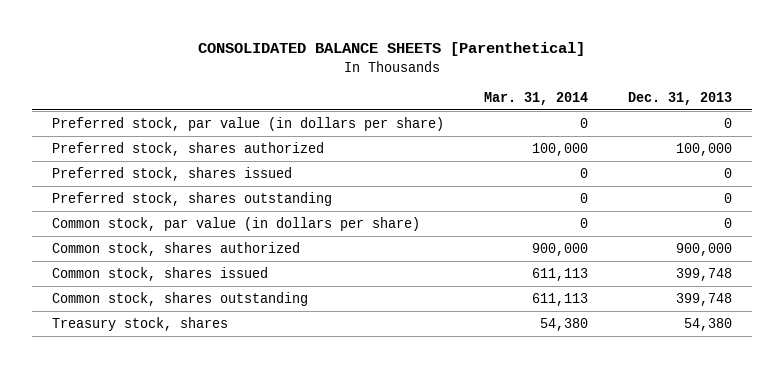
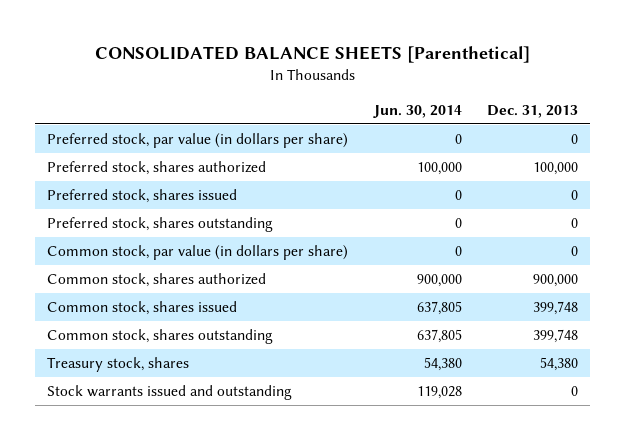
[483,91,588,105] Mar. 31, 2014 -> none
none -> [372,104,462,118] Jun. 30, 2014
none -> [47,385,293,401] Stock warrants issued and outstanding

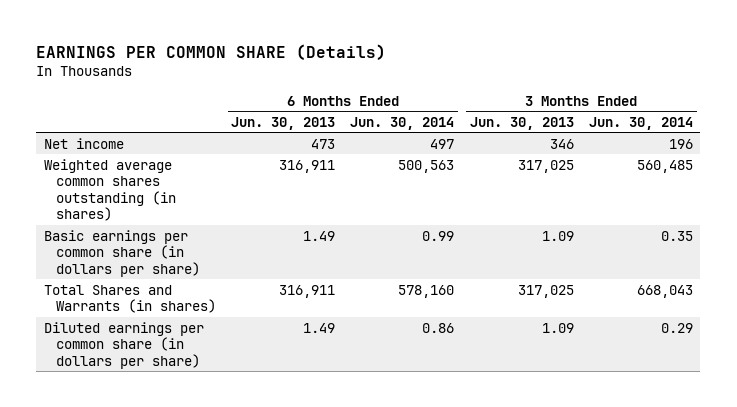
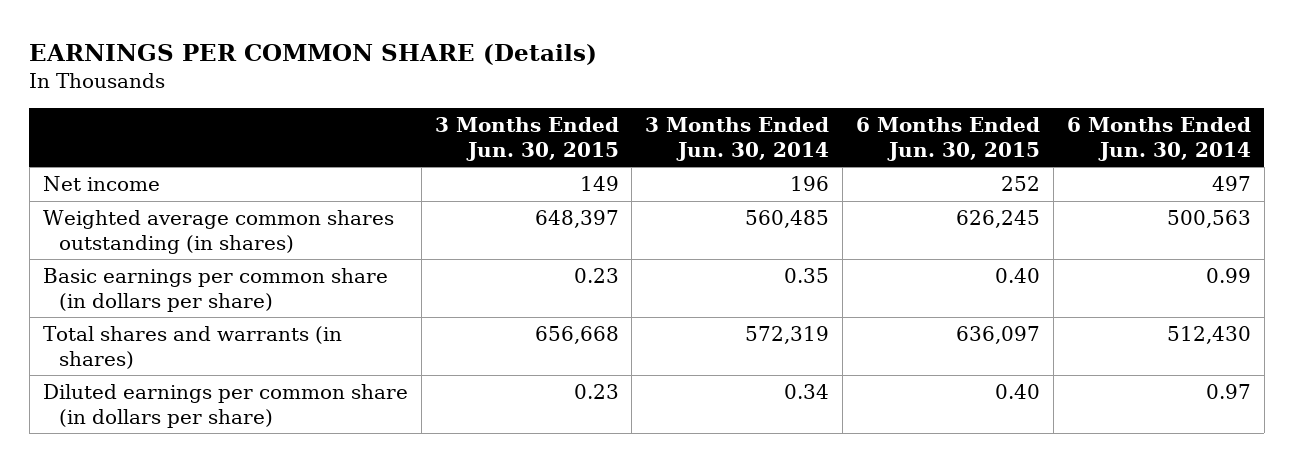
[231,116,336,130] Jun. 30, 2013 -> none
[469,116,574,130] Jun. 30, 2013 -> none
none -> [434,116,619,161] 3 Months Ended Jun. 30, 2015
none -> [856,116,1041,161] 6 Months Ended Jun. 30, 2015
[43,284,217,314] Total Shares and Warrants (in shares) -> [42,326,342,369] Total shares and warrants (in shares)
[398,284,455,298] 578,160 -> [1166,326,1251,345] 512,430
[636,284,693,298] 668,043 -> [745,326,830,345] 572,319
[422,322,455,333] 0.86 -> [1205,384,1251,400] 0.97
[660,322,693,333] 0.29 -> [784,384,830,400] 0.34

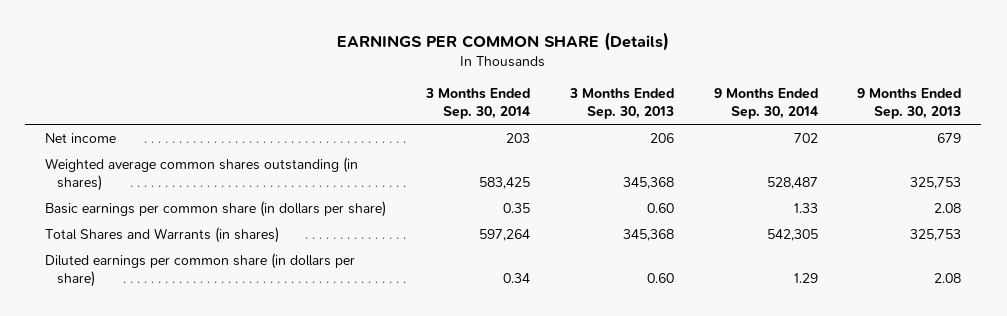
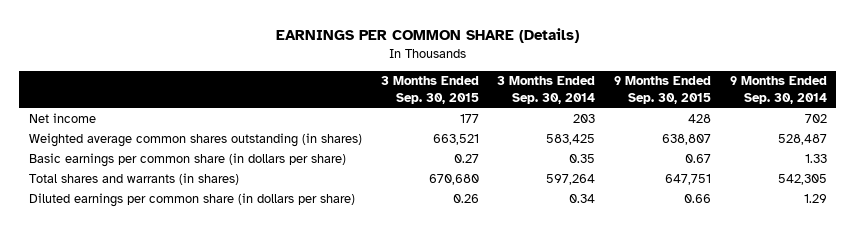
[568,88,674,120] 3 Months Ended Sep. 30, 2013 -> none
[857,88,962,120] 9 Months Ended Sep. 30, 2013 -> none
none -> [380,76,479,104] 3 Months Ended Sep. 30, 2015
none -> [614,76,712,104] 9 Months Ended Sep. 30, 2015
[45,226,280,243] Total Shares and Warrants (in shares) -> [28,172,239,185] Total shares and warrants (in shares)

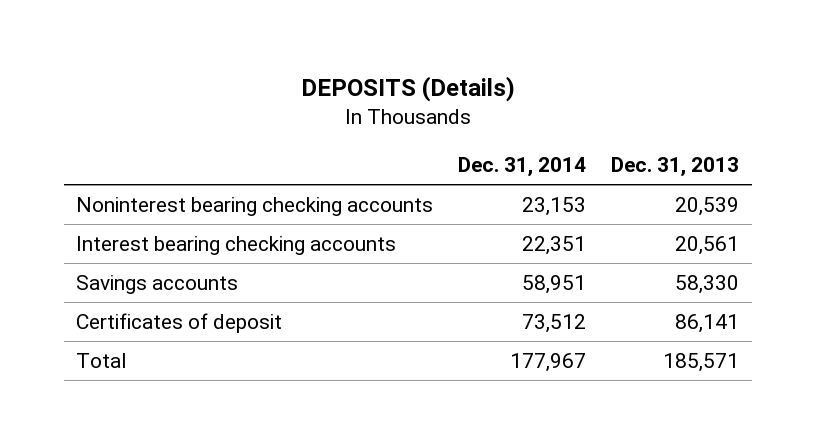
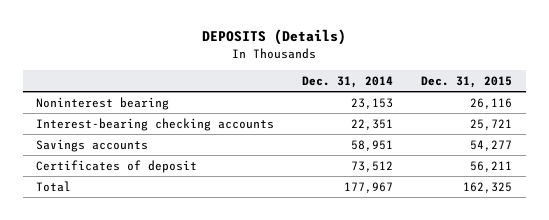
[611,157,740,178] Dec. 31, 2013 -> none
none -> [421,75,513,88] Dec. 31, 2015
[76,197,434,217] Noninterest bearing checking accounts -> [36,96,170,110] Noninterest bearing
[76,236,397,256] Interest bearing checking accounts -> [36,117,275,131] Interest-bearing checking accounts

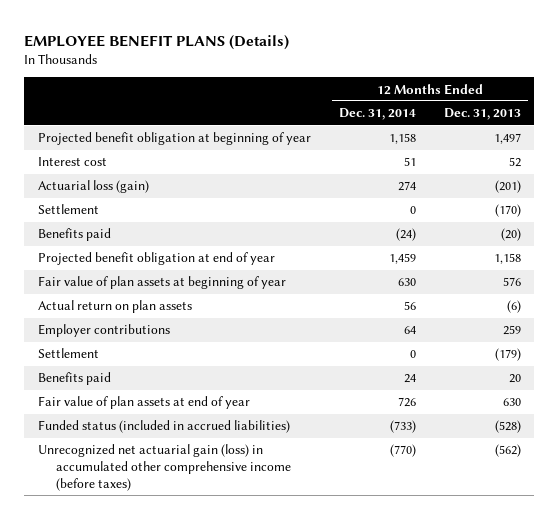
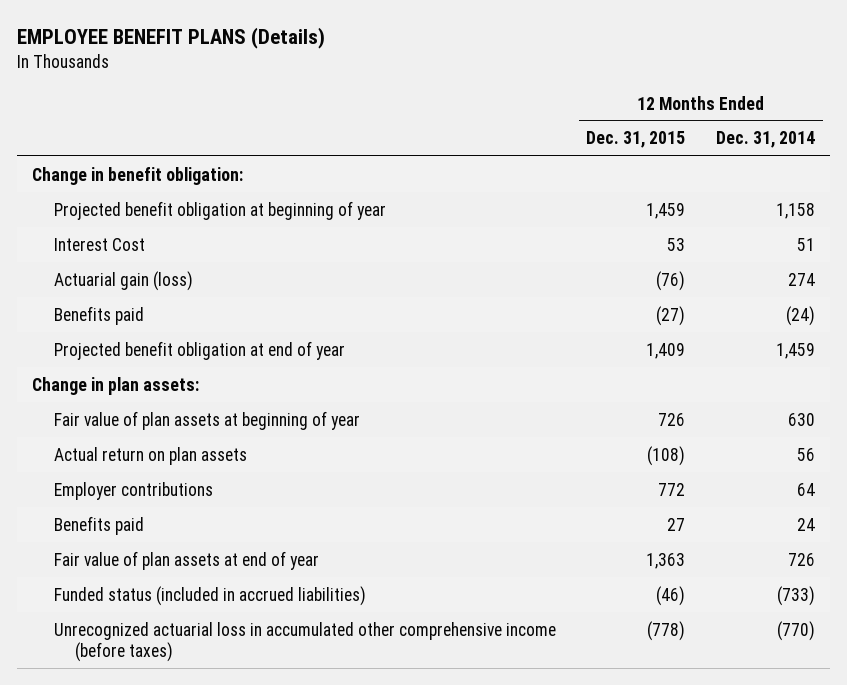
[443,108,521,121] Dec. 31, 2013 -> none
none -> [586,131,686,149] Dec. 31, 2015
none -> [31,166,243,185] Change in benefit obligation:
[38,204,100,215] Settlement -> none
[38,157,108,167] Interest cost -> [53,237,145,251] Interest Cost
[38,180,150,194] Actuarial loss (gain) -> [53,270,193,291] Actuarial gain (loss)
none -> [31,376,199,395] Change in plan assets:
[38,348,100,359] Settlement -> none
[38,444,291,491] Unrecognized net actuarial gain (loss) in accumulated other comprehensive income (before taxes) -> [53,621,556,662] Unrecognized actuarial loss in accumulated other comprehensive income (before taxes)

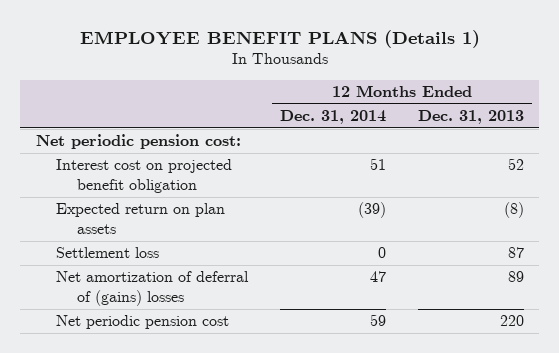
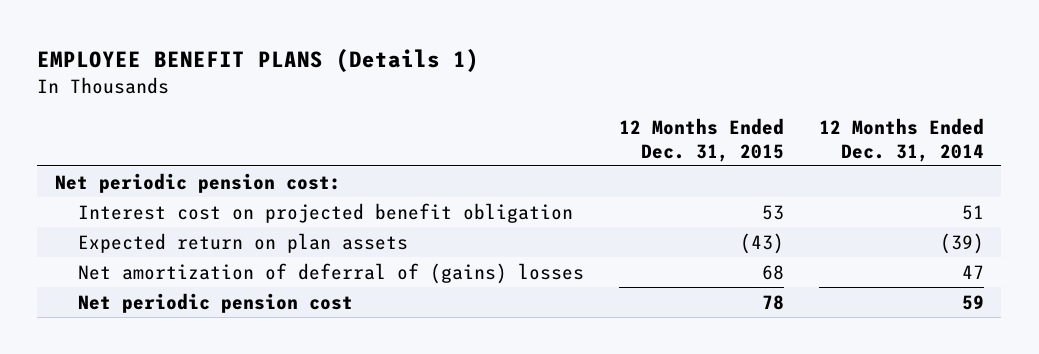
[417,110,524,125] Dec. 31, 2013 -> none
none -> [619,117,785,162] 12 Months Ended Dec. 31, 2015
[56,247,160,259] Settlement loss -> none

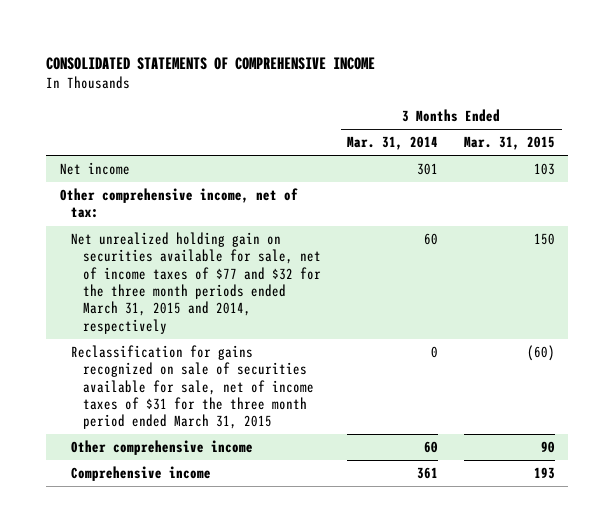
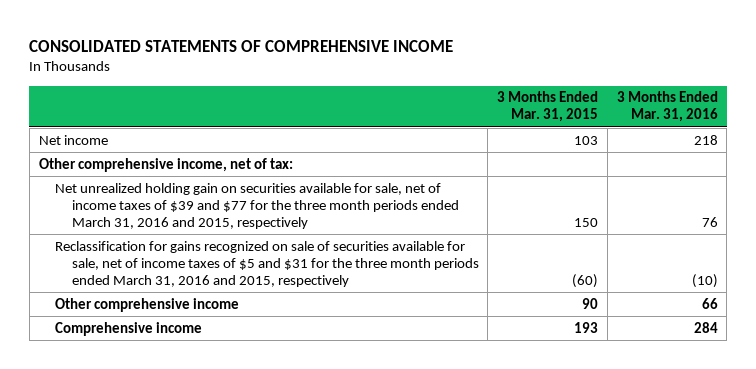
[347,136,439,151] Mar. 31, 2014 -> none
none -> [616,91,718,123] 3 Months Ended Mar. 31, 2016
[71,232,321,334] Net unrealized holding gain on securities available for sale, net of income taxes of $77 and $32 for the three month periods ended March 31, 2015 and 2014, respectively -> [55,182,459,229] Net unrealized holding gain on securities available for sale, net of income taxes of $39 and $77 for the three month periods ended March 31, 2016 and 2015, respectively
[71,345,314,430] Reclassification for gains recognized on sale of securities available for sale, net of income taxes of $31 for the three month period ended March 31, 2015 -> [55,240,479,287] Reclassification for gains recognized on sale of securities available for sale, net of income taxes of $5 and $31 for the three month periods ended March 31, 2016 and 2015, respectively

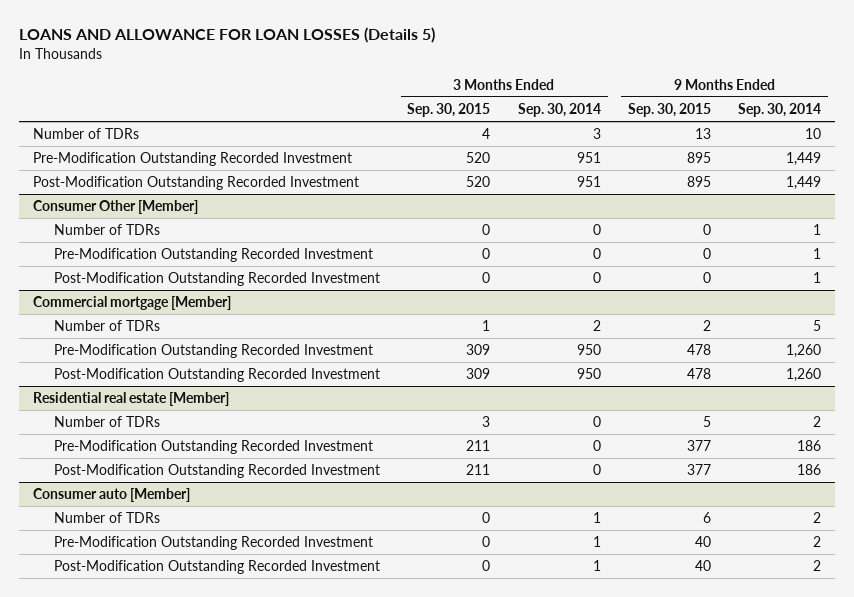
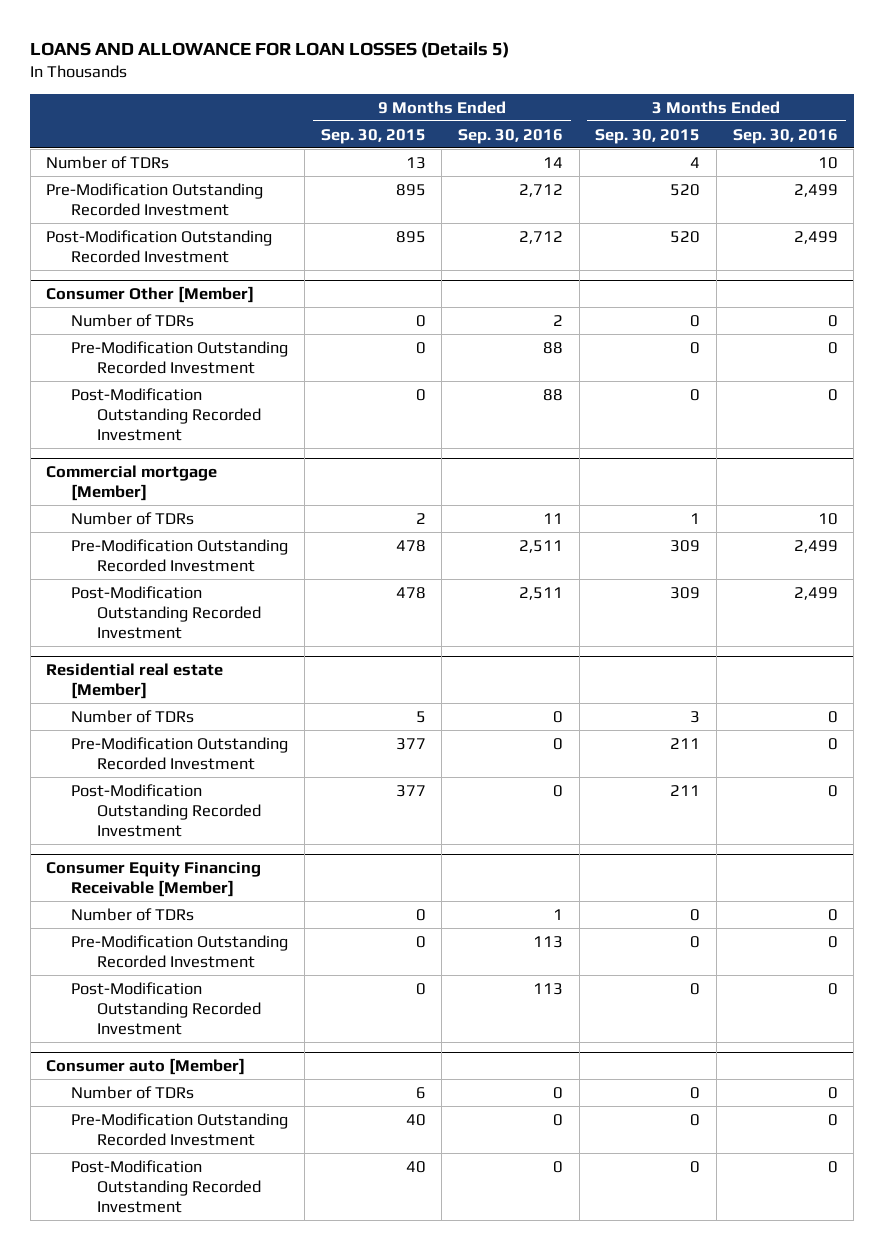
[517,102,601,117] Sep. 30, 2014 -> none
[738,102,822,117] Sep. 30, 2014 -> none
none -> [458,128,564,144] Sep. 30, 2016
none -> [732,128,838,144] Sep. 30, 2016
none -> [46,861,262,897] Consumer Equity Financing Receivable [Member]
none -> [71,907,195,921] Number of TDRs
none -> [71,934,289,968] Pre-Modification Outstanding Recorded Investment
none -> [71,981,261,1036] Post-Modification Outstanding Recorded Investment

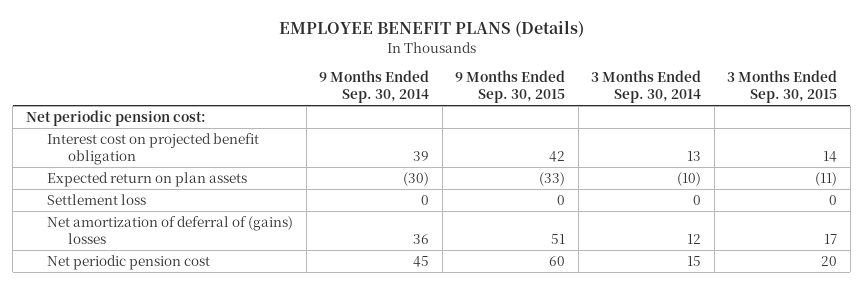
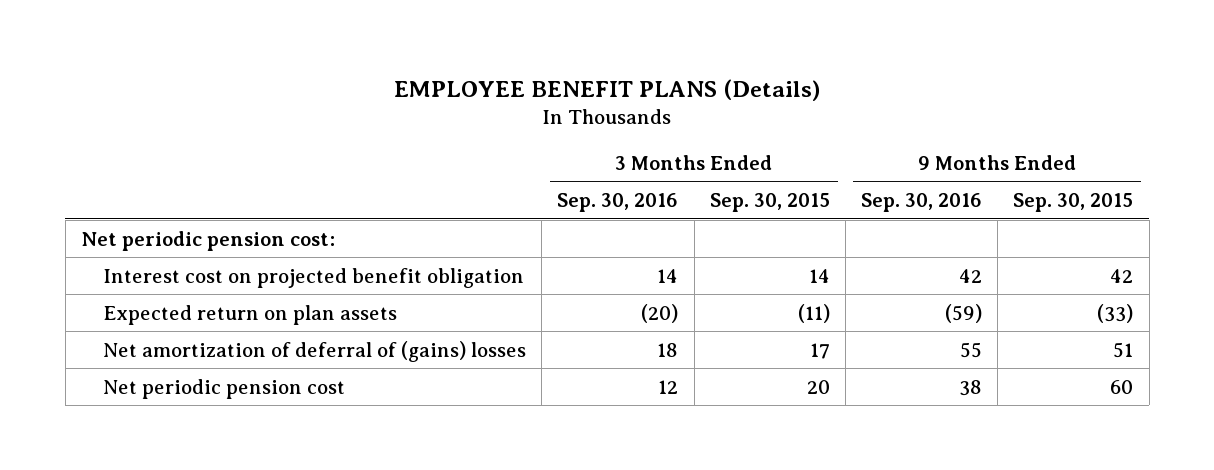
[319,70,430,104] 9 Months Ended Sep. 30, 2014 -> none
[591,70,702,104] 3 Months Ended Sep. 30, 2014 -> none
none -> [557,193,679,213] Sep. 30, 2016
none -> [861,193,983,213] Sep. 30, 2016
[47,193,147,205] Settlement loss -> none

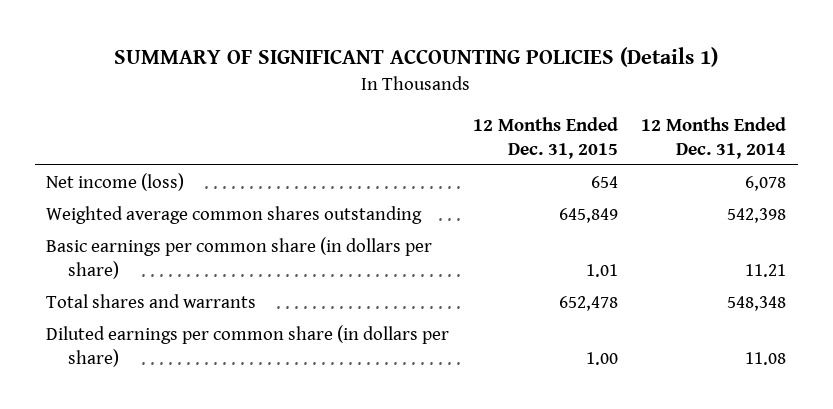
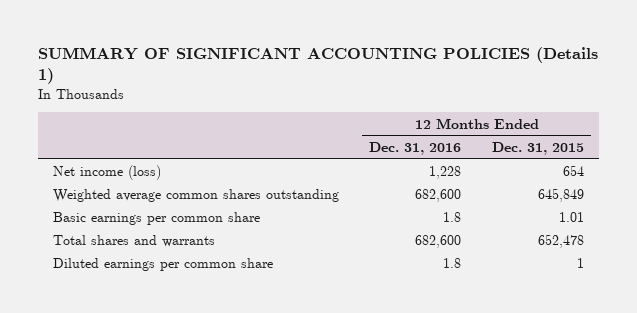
[641,116,787,159] 12 Months Ended Dec. 31, 2014 -> none
none -> [369,141,462,155] Dec. 31, 2016
[46,236,433,279] Basic earnings per common share (in dollars per share) -> [52,212,260,226] Basic earnings per common share
[46,324,450,367] Diluted earnings per common share (in dollars per share) -> [52,258,273,272] Diluted earnings per common share
[585,351,618,365] 1.00 -> [576,258,584,269] 1

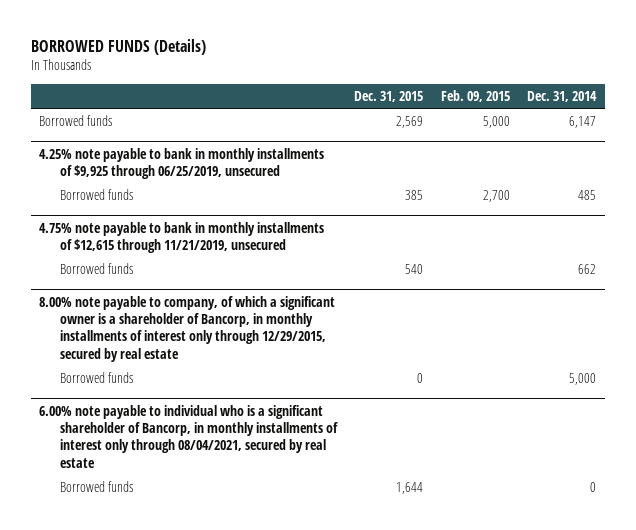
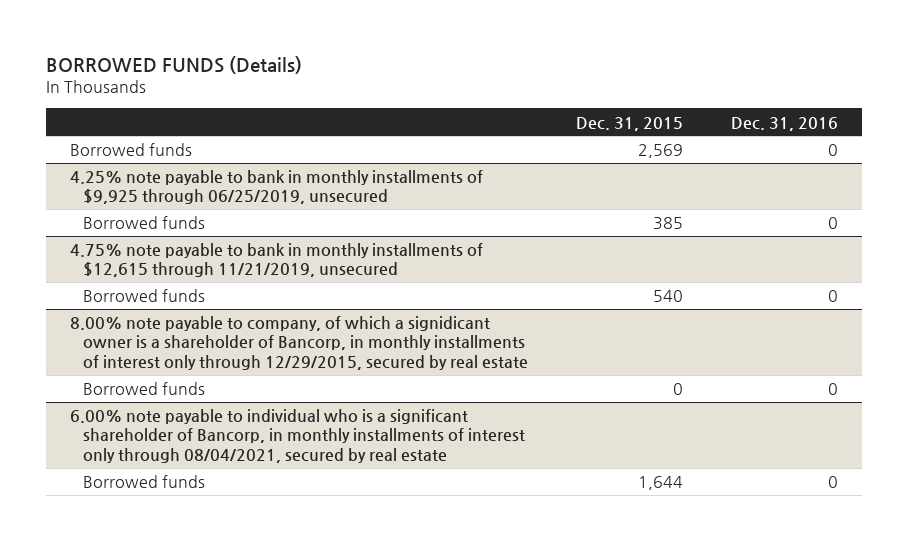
[440,89,510,102] Feb. 09, 2015 -> none
[527,90,598,102] Dec. 31, 2014 -> none
none -> [731,116,839,131] Dec. 31, 2016
[39,295,336,362] 8.00% note payable to company, of which a significant owner is a shareholder of Bancorp, in monthly installments of interest only through 12/29/2015, secured by real estate -> [69,316,529,370] 8.00% note payable to company, of which a signidicant owner is a shareholder of Bancorp, in monthly installments of interest only through 12/29/2015, secured by real estate

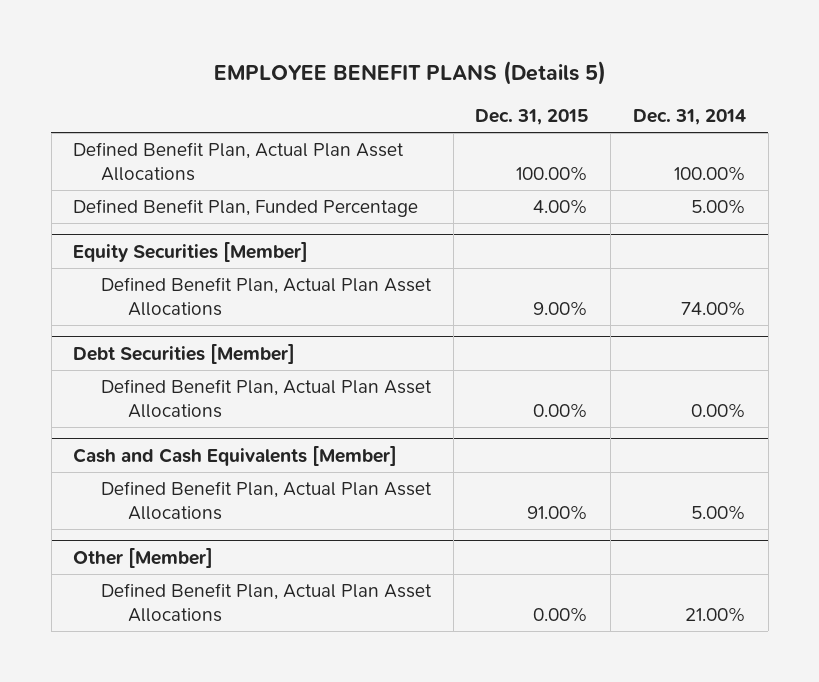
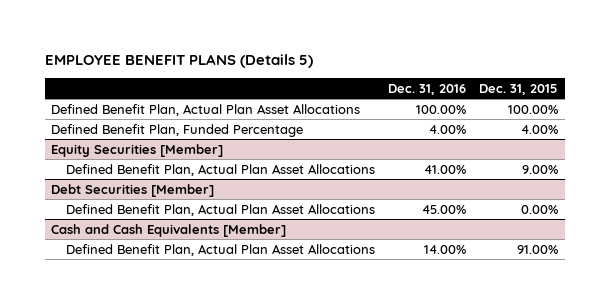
[632,109,746,126] Dec. 31, 2014 -> none
none -> [387,84,466,96] Dec. 31, 2016
[73,548,214,569] Other [Member] -> none
[100,583,432,623] Defined Benefit Plan, Actual Plan Asset Allocations -> none

